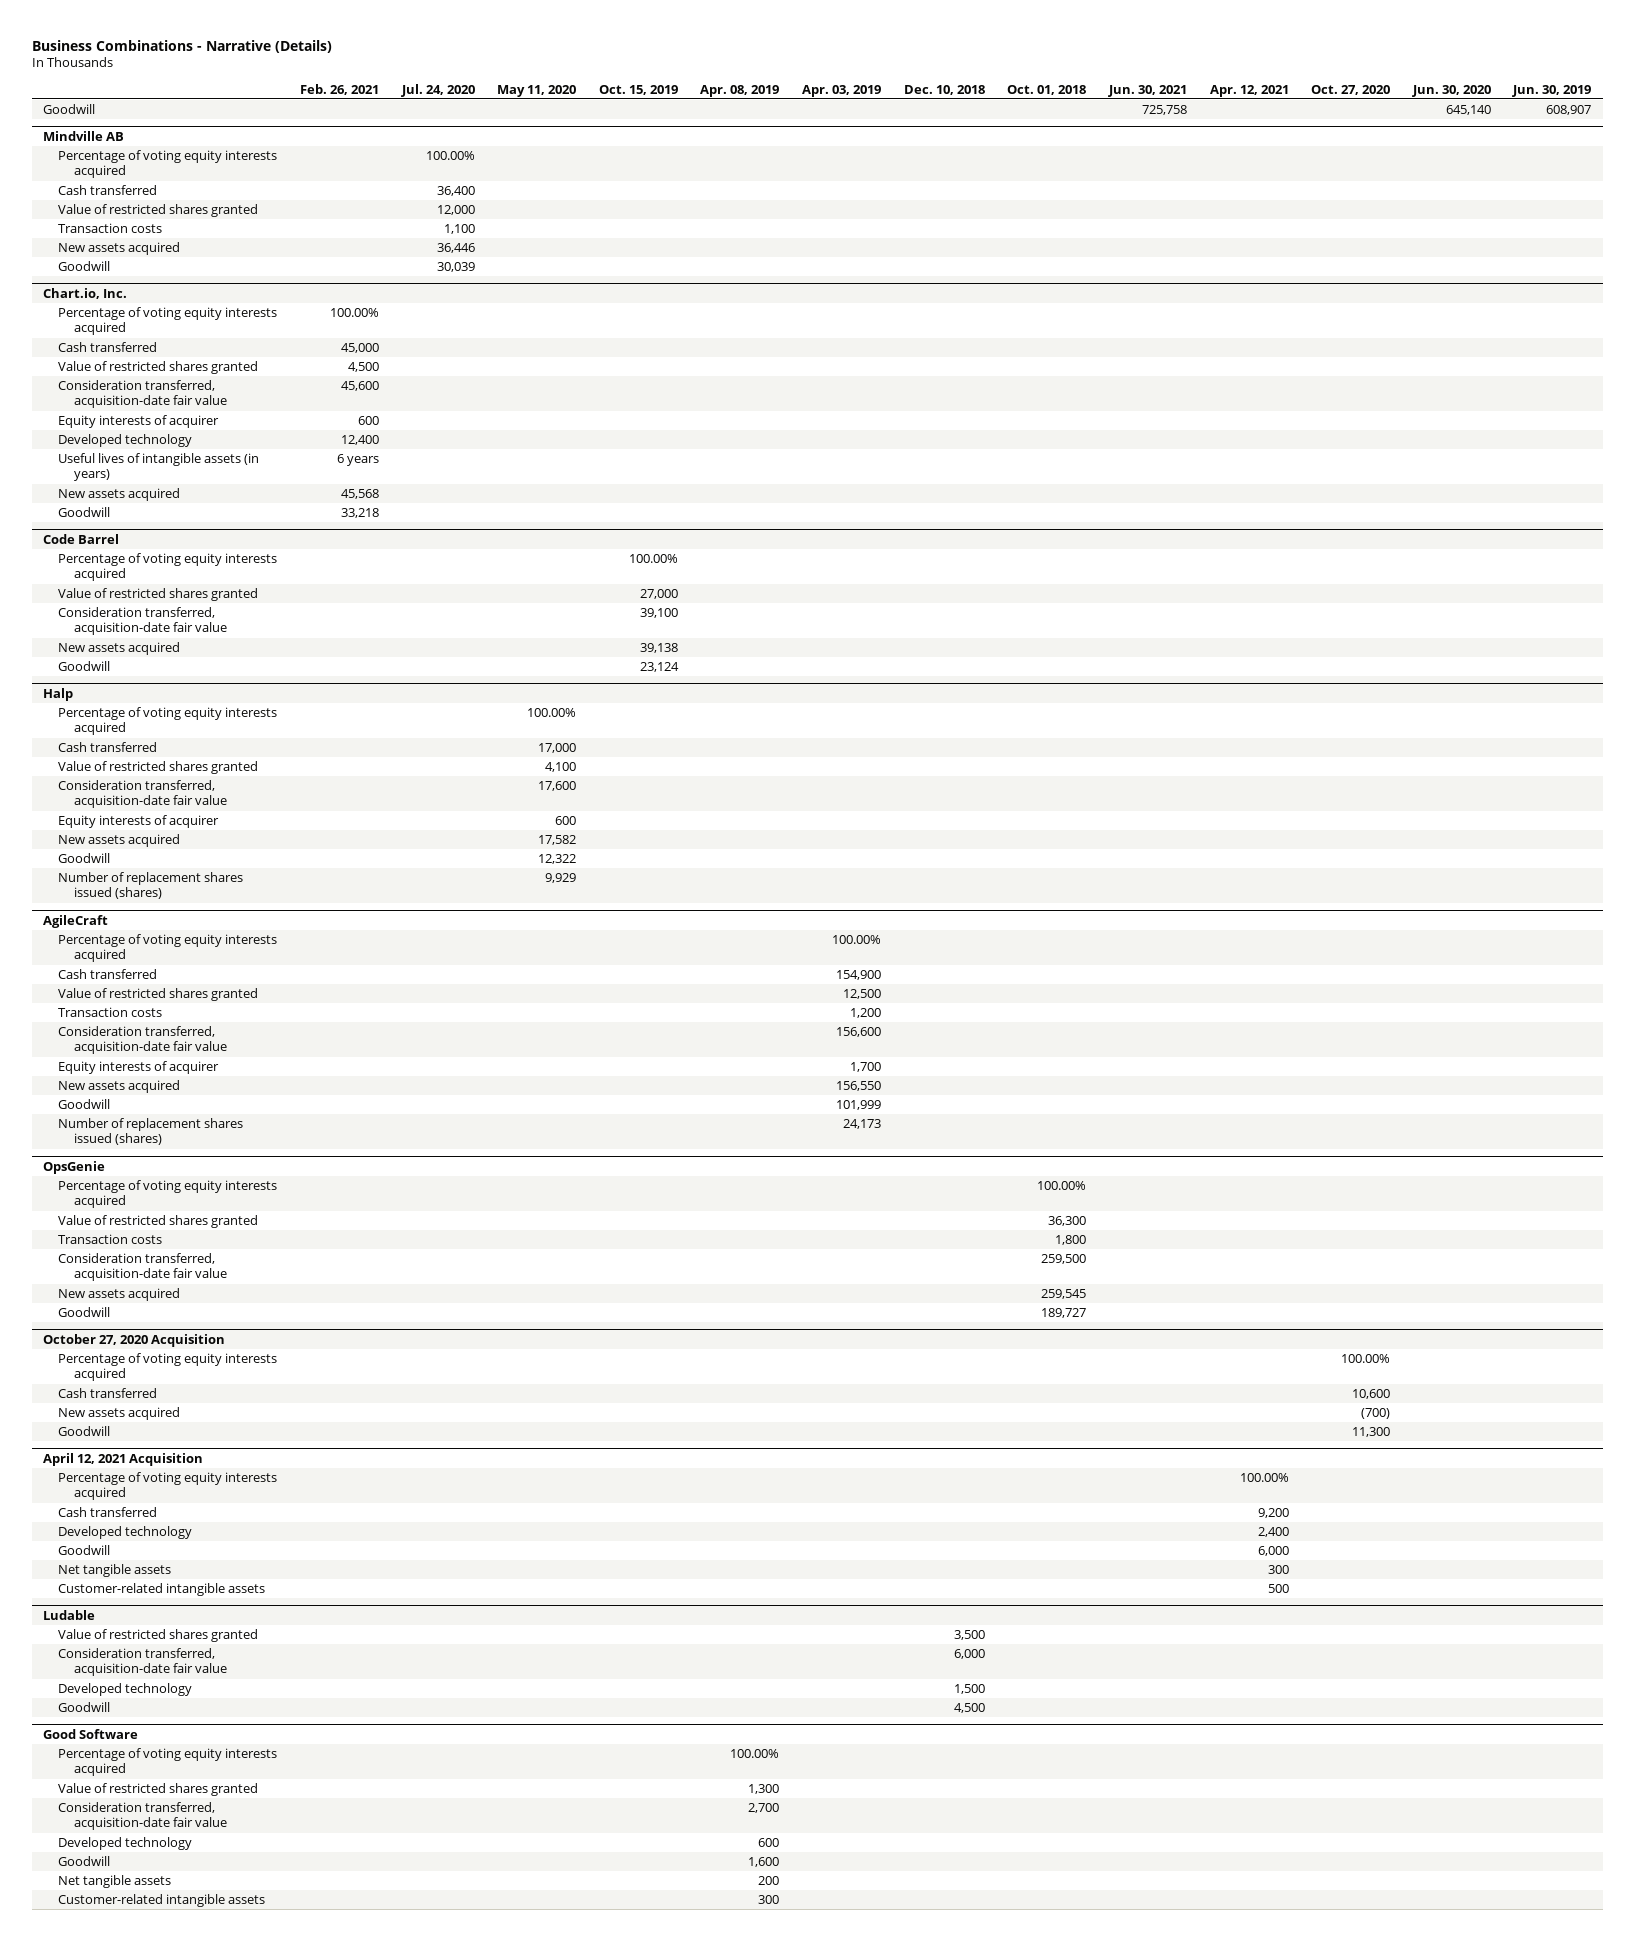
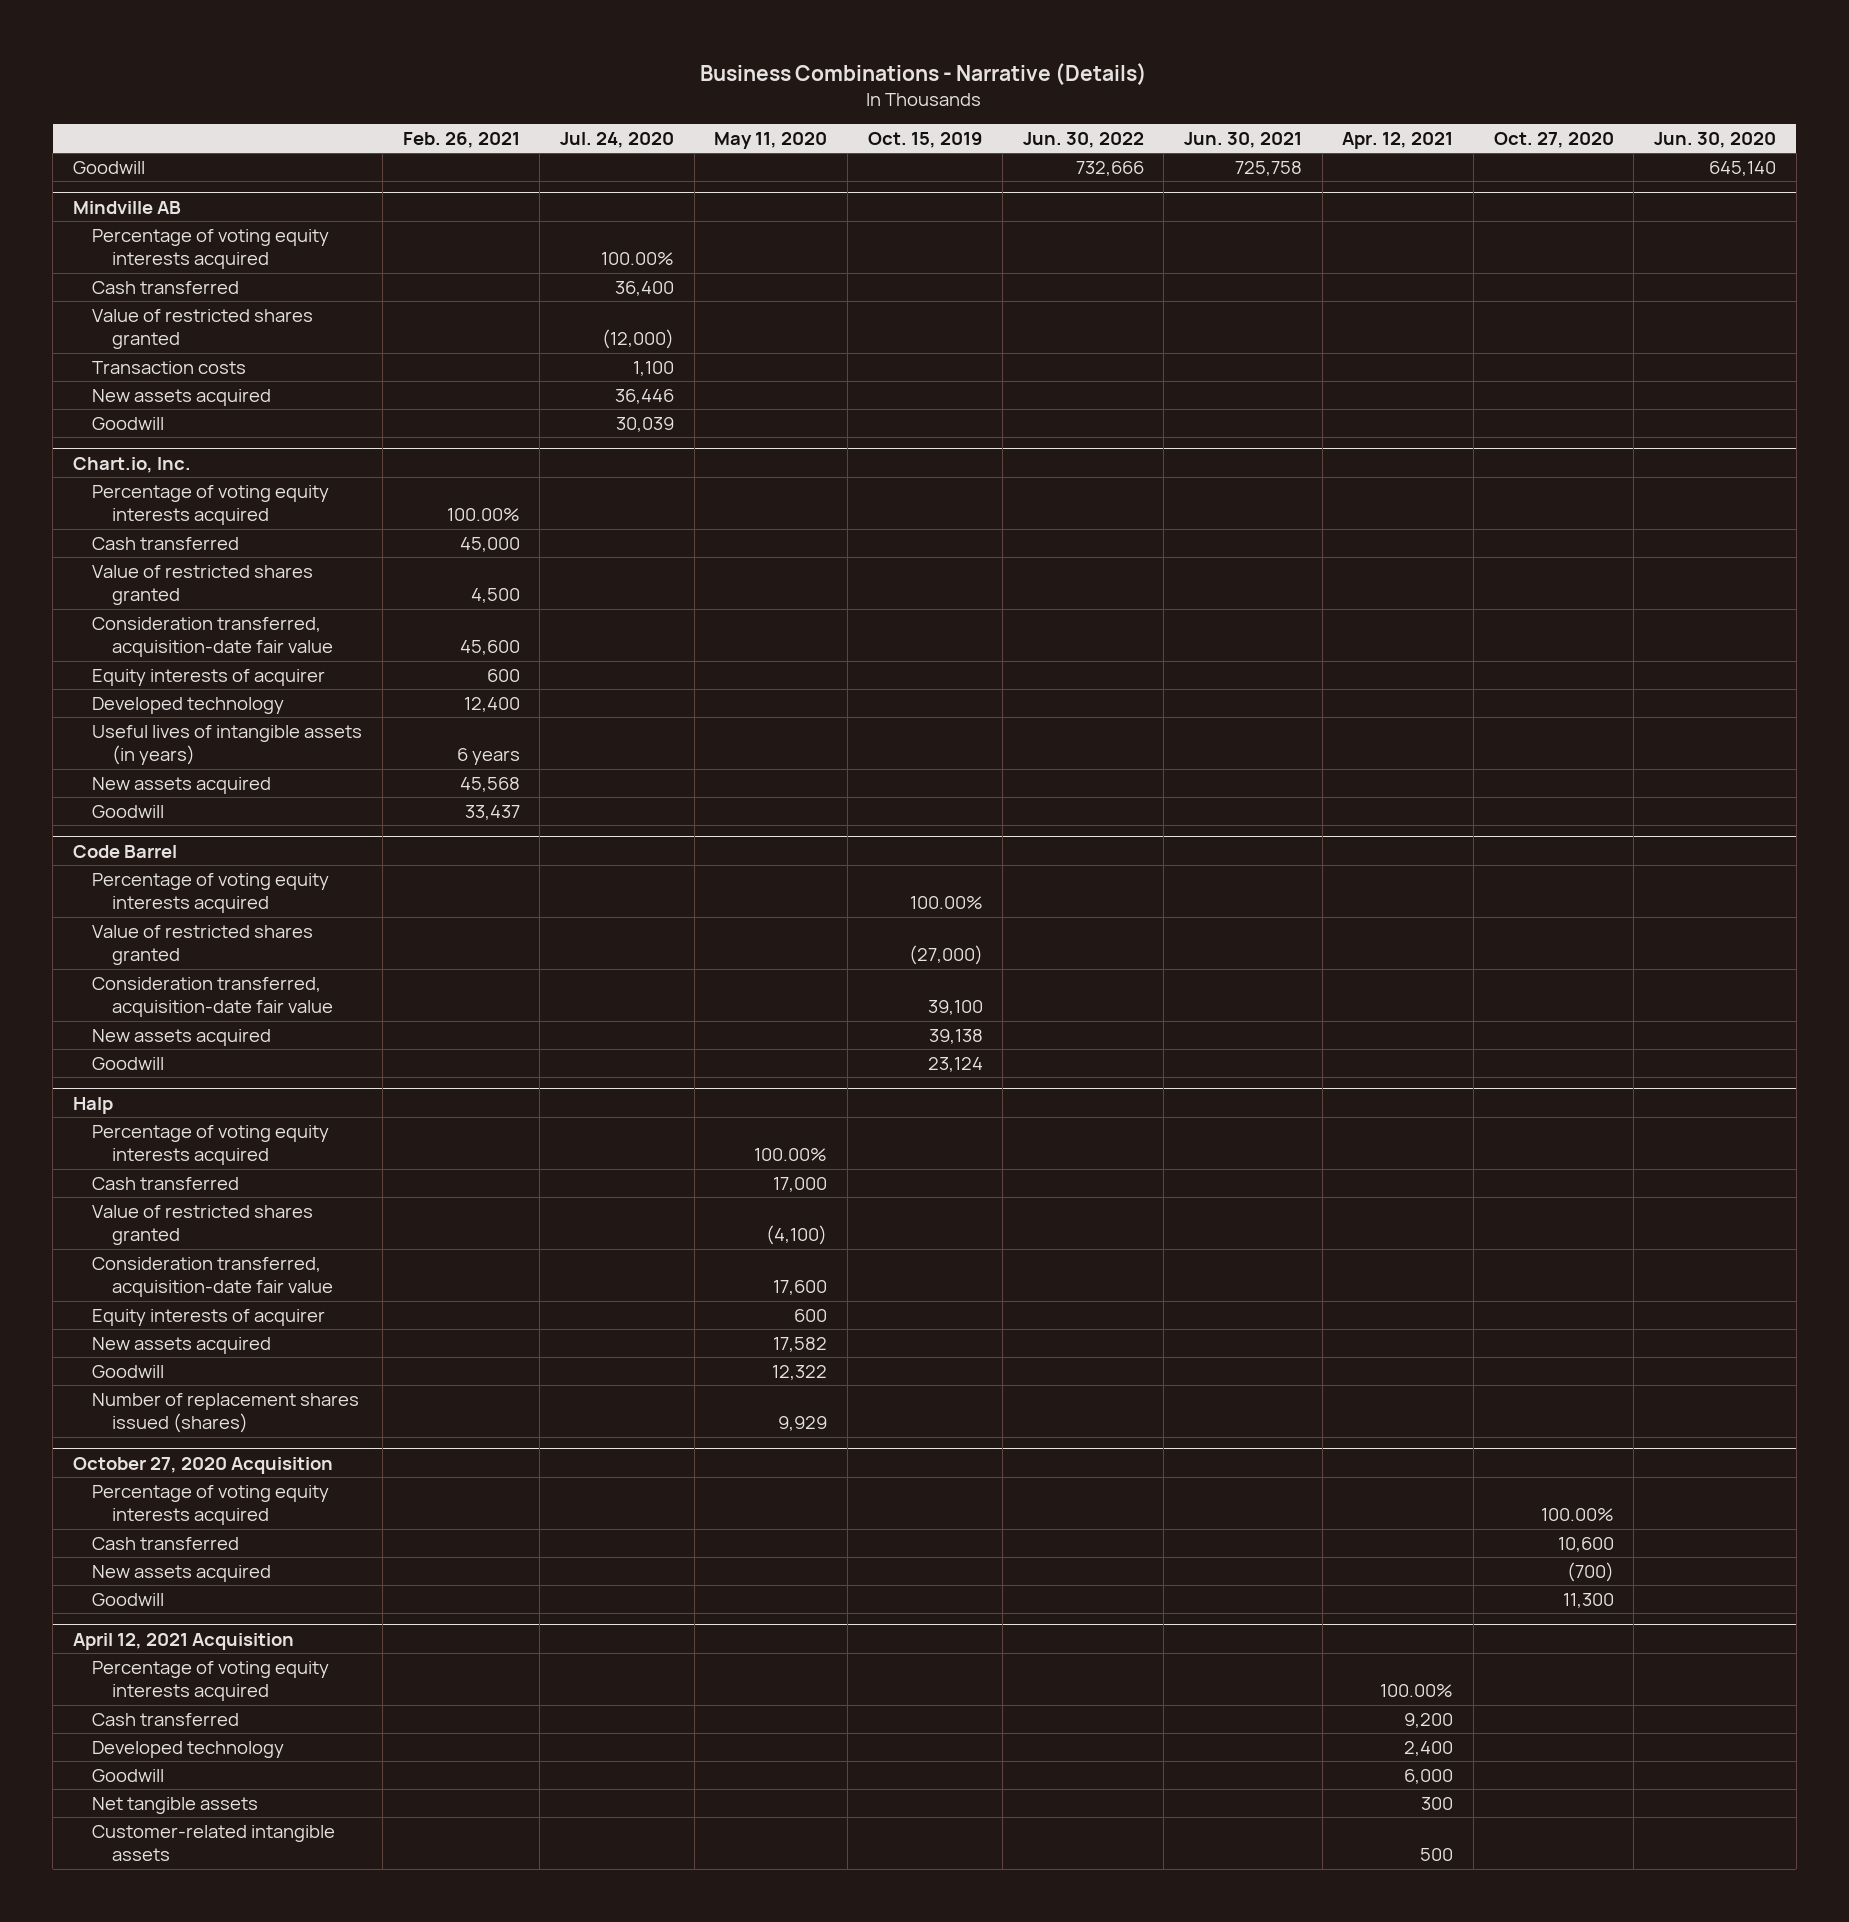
[700,84,780,97] Apr. 08, 2019 -> none
[802,84,882,97] Apr. 03, 2019 -> none
[903,84,985,95] Dec. 10, 2018 -> none
[1007,84,1087,95] Oct. 01, 2018 -> none
[1512,84,1592,97] Jun. 30, 2019 -> none
none -> [1022,131,1144,148] Jun. 30, 2022
[436,204,475,215] 12,000 -> [601,329,674,350] (12,000)
[340,507,379,518] 33,218 -> [464,804,520,820] 33,437
[639,588,678,599] 27,000 -> [908,945,983,966] (27,000)
[545,761,577,772] 4,100 -> [766,1225,828,1246] (4,100)
[42,914,108,928] AgileCraft -> none
[58,933,278,963] Percentage of voting equity interests acquired -> none
[58,968,158,979] Cash transferred -> none
[58,987,259,1001] Value of restricted shares granted -> none
[58,1006,163,1017] Transaction costs -> none
[58,1025,227,1055] Consideration transferred, acquisition-date fair value -> none
[58,1060,220,1074] Equity interests of acquirer -> none
[58,1079,181,1093] New assets acquired -> none
[58,1098,111,1109] Goodwill -> none
[58,1117,244,1146] Number of replacement shares issued (shares) -> none
[42,1160,105,1174] OpsGenie -> none
[58,1179,278,1209] Percentage of voting equity interests acquired -> none
[58,1214,259,1228] Value of restricted shares granted -> none
[58,1233,163,1244] Transaction costs -> none
[58,1252,227,1282] Consideration transferred, acquisition-date fair value -> none
[58,1287,181,1301] New assets acquired -> none
[58,1306,111,1317] Goodwill -> none
[42,1609,95,1620] Ludable -> none
[58,1628,259,1642] Value of restricted shares granted -> none
[58,1647,227,1677] Consideration transferred, acquisition-date fair value -> none
[58,1682,193,1696] Developed technology -> none
[58,1701,111,1712] Goodwill -> none
[42,1728,138,1739] Good Software -> none
[58,1747,278,1777] Percentage of voting equity interests acquired -> none
[58,1782,259,1796] Value of restricted shares granted -> none
[58,1801,227,1831] Consideration transferred, acquisition-date fair value -> none
[58,1836,193,1850] Developed technology -> none
[58,1855,111,1866] Goodwill -> none
[58,1874,172,1888] Net tangible assets -> none
[58,1893,266,1907] Customer-related intangible assets -> none

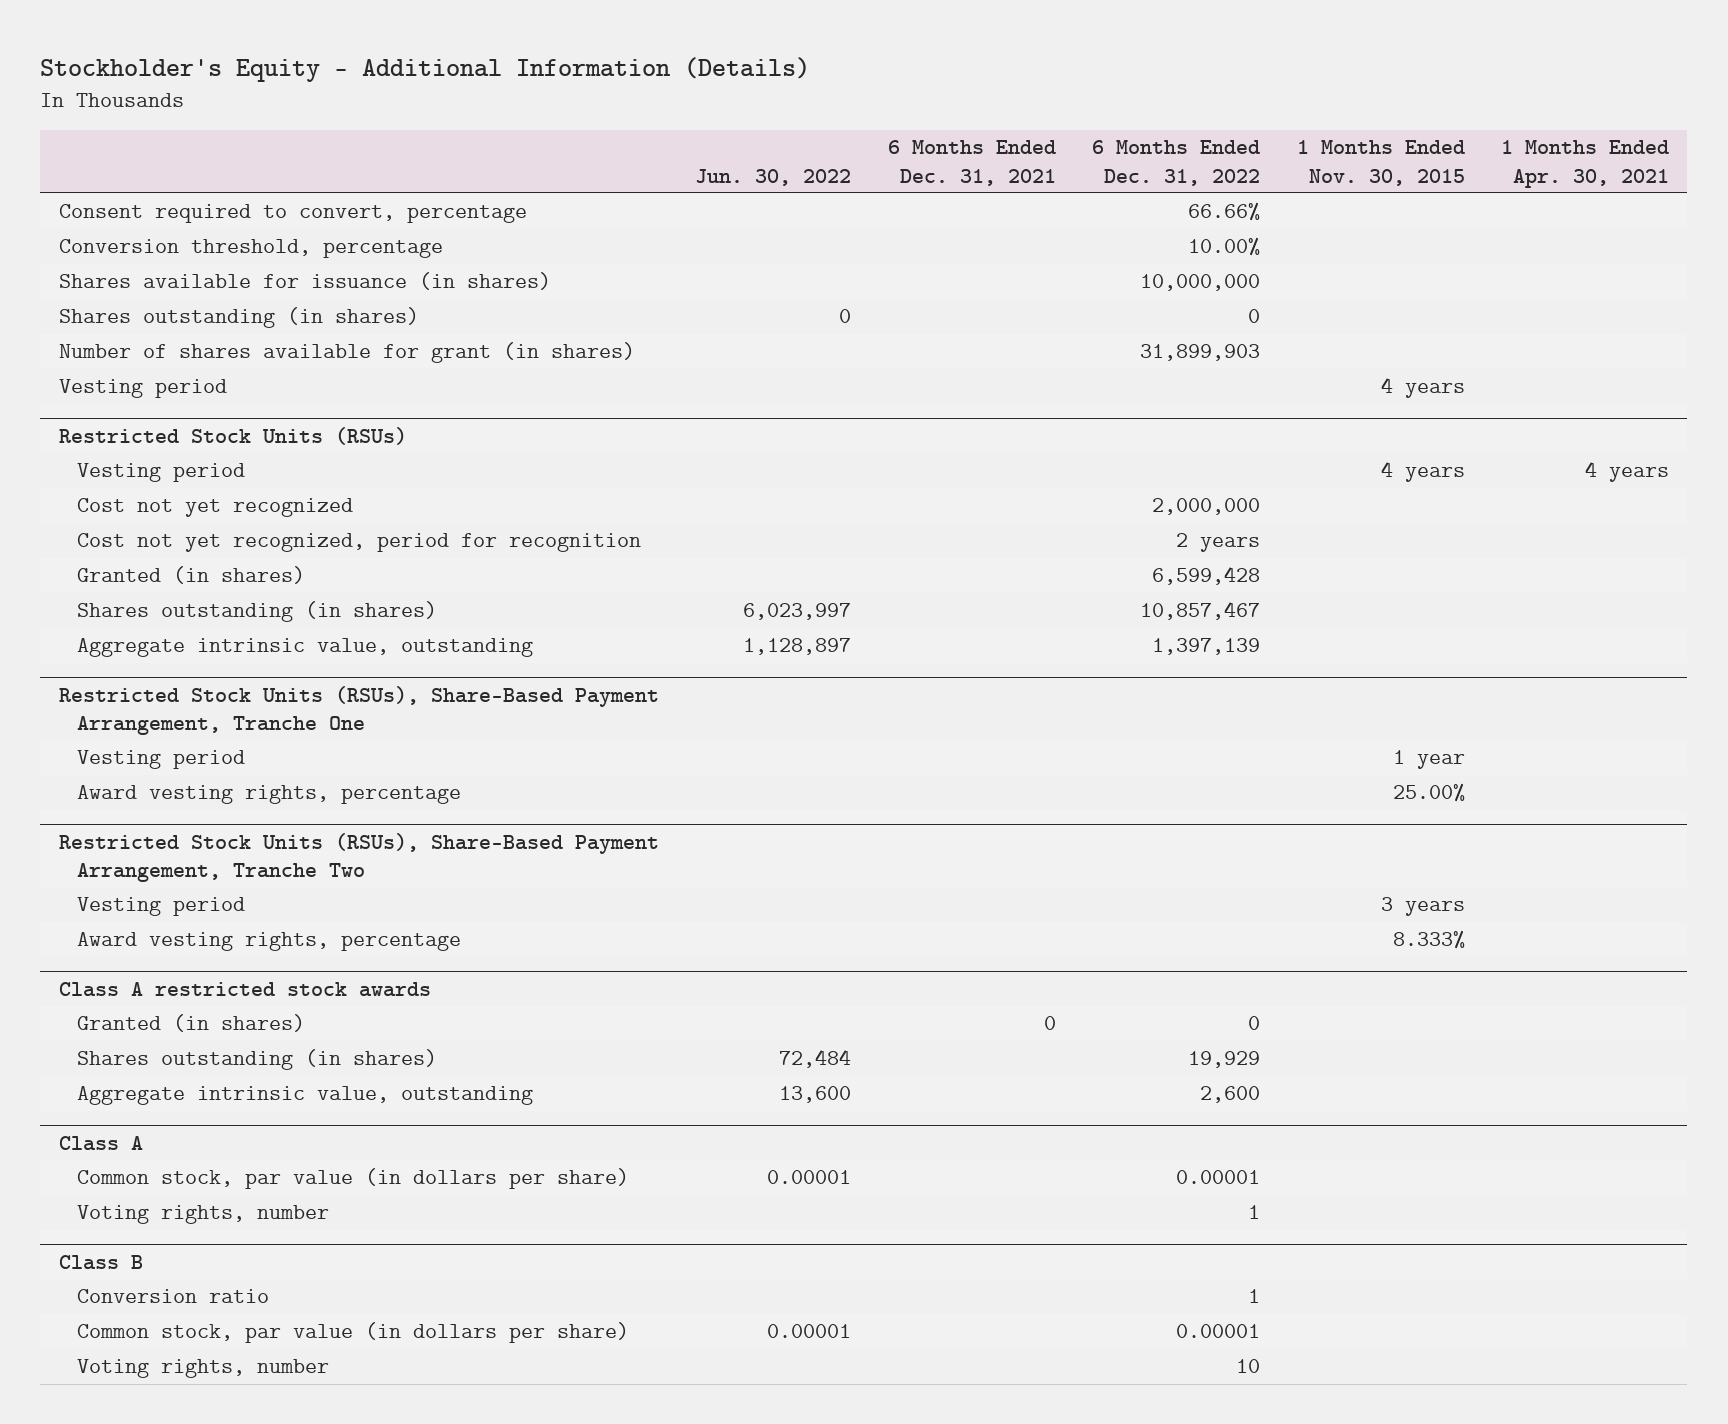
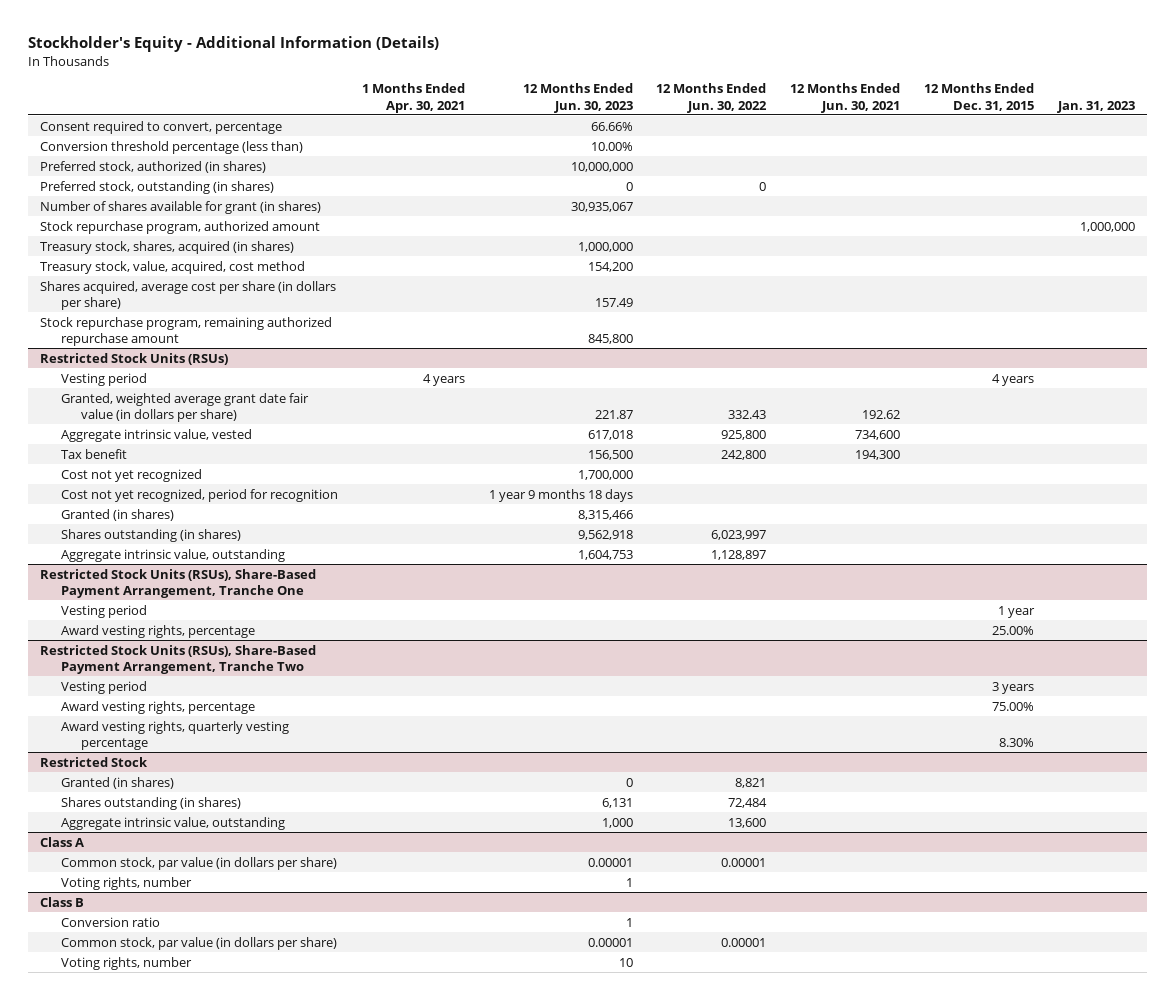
[695,168,852,186] Jun. 30, 2022 -> none
[887,140,1056,186] 6 Months Ended Dec. 31, 2021 -> none
[1092,140,1261,186] 6 Months Ended Dec. 31, 2022 -> none
[1296,140,1465,186] 1 Months Ended Nov. 30, 2015 -> none
none -> [522,83,633,113] 12 Months Ended Jun. 30, 2023
none -> [656,83,768,113] 12 Months Ended Jun. 30, 2022
none -> [790,83,901,113] 12 Months Ended Jun. 30, 2021
none -> [924,83,1035,111] 12 Months Ended Dec. 31, 2015
none -> [1057,100,1136,113] Jan. 31, 2023
[58,239,443,259] Conversion threshold, percentage -> [40,140,304,154] Conversion threshold percentage (less than)
[58,272,551,291] Shares available for issuance (in shares) -> [40,160,267,173] Preferred stock, authorized (in shares)
[58,307,419,329] Shares outstanding (in shares) -> [40,180,275,194] Preferred stock, outstanding (in shares)
[58,379,227,399] Vesting period -> none
none -> [40,220,321,234] Stock repurchase program, authorized amount
none -> [40,240,295,254] Treasury stock, shares, acquired (in shares)
none -> [40,260,306,274] Treasury stock, value, acquired, cost method
none -> [40,280,337,311] Shares acquired, average cost per share (in dollars per share)
none -> [40,316,333,347] Stock repurchase program, remaining authorized repurchase amount
none -> [60,392,309,423] Granted, weighted average grant date fair value (in dollars per share)
none -> [60,428,252,442] Aggregate intrinsic value, vested
none -> [60,448,127,459] Tax benefit
none -> [60,720,289,751] Award vesting rights, quarterly vesting percentage
[58,981,431,997] Class A restricted stock awards -> [40,756,149,767] Restricted Stock

